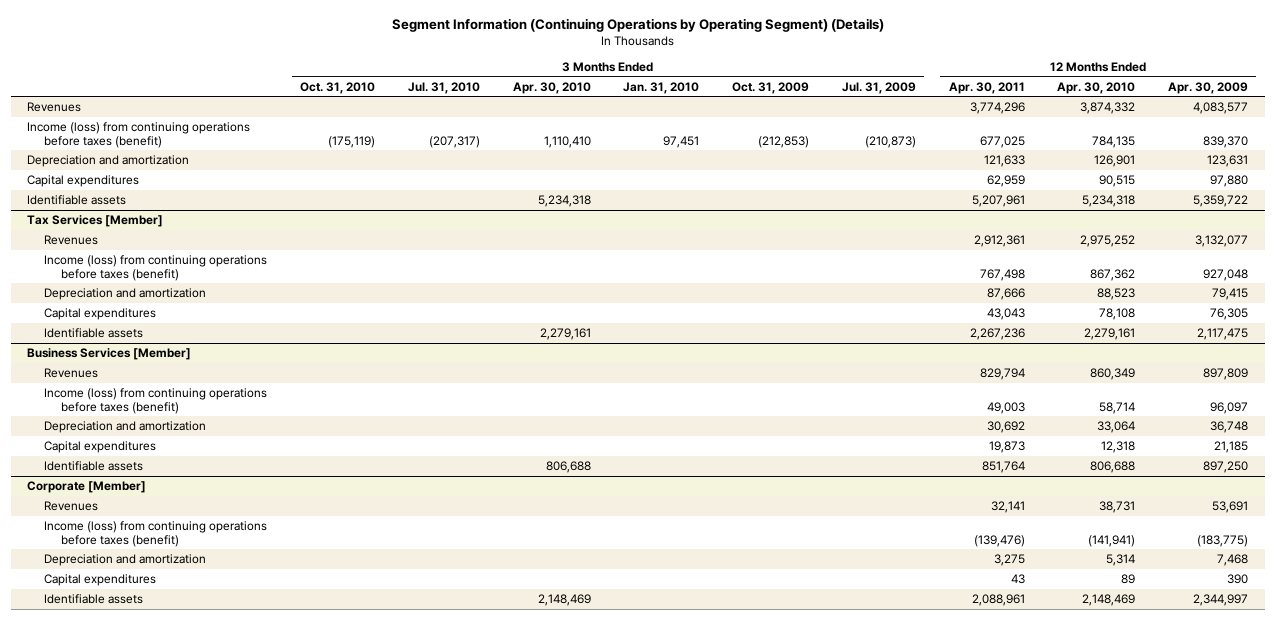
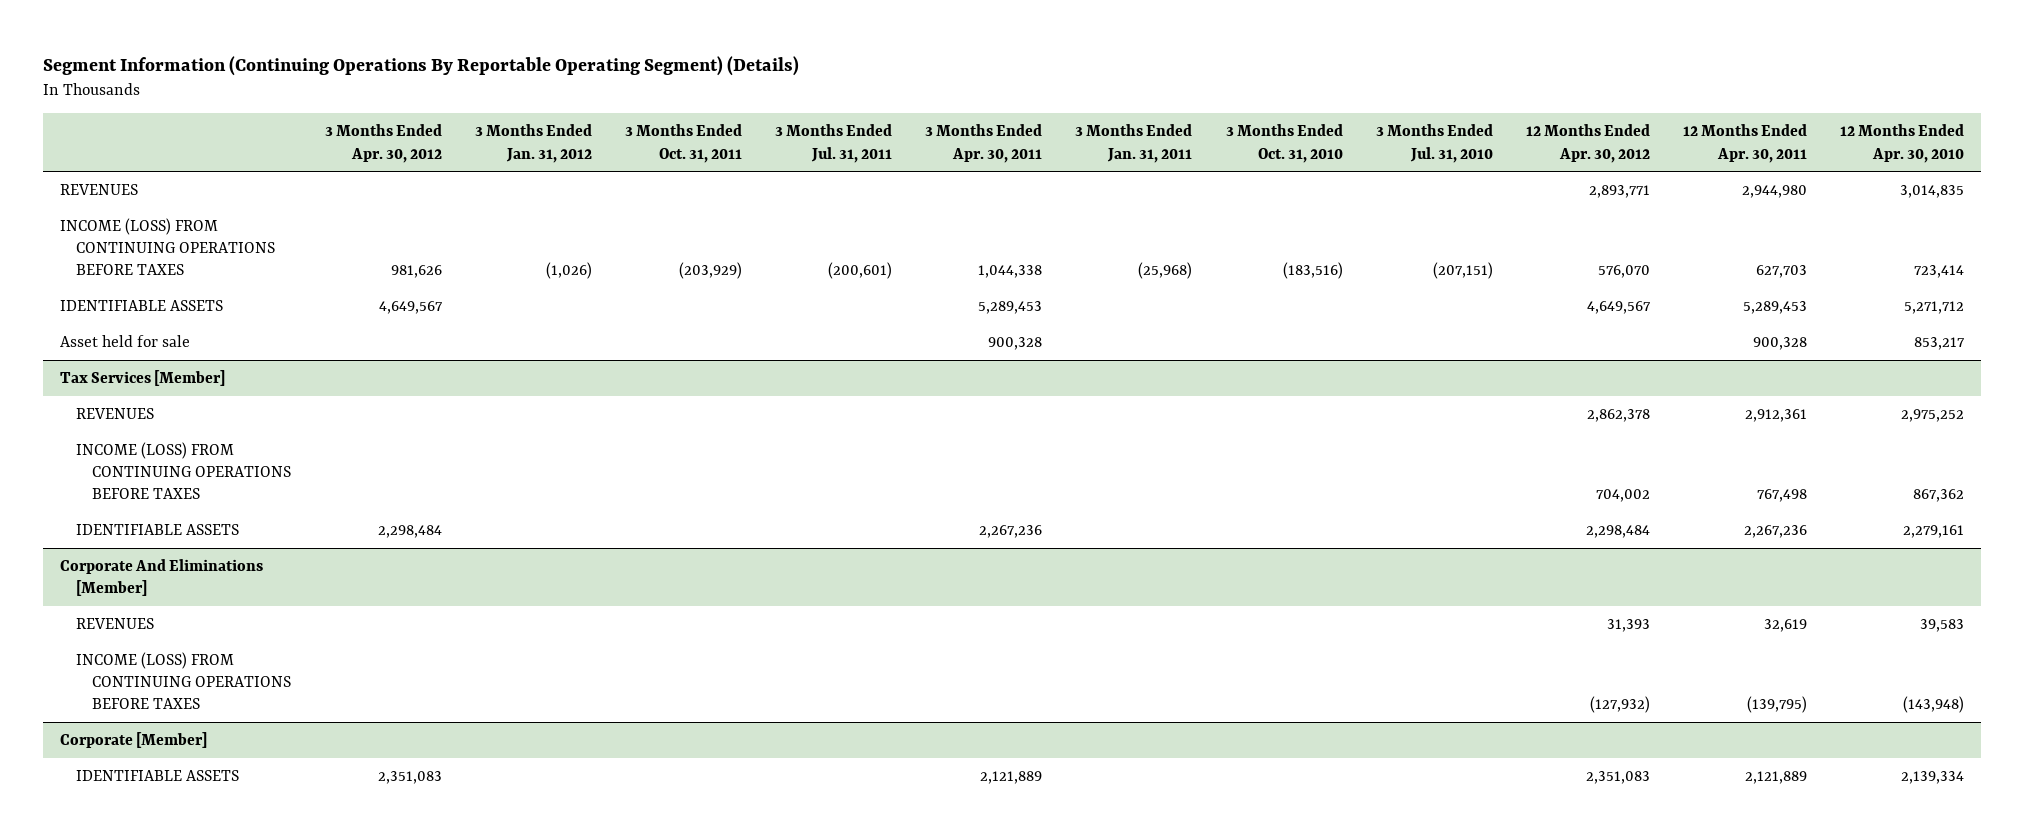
[391,18,884,33] Segment Information (Continuing Operations by Operating Segment) (Details) -> [42,55,799,76] Segment Information (Continuing Operations By Reportable Operating Segment) (Details)
[512,81,591,94] Apr. 30, 2010 -> none
[623,81,700,94] Jan. 31, 2010 -> none
[732,81,810,94] Oct. 31, 2009 -> none
[841,81,916,94] Jul. 31, 2009 -> none
[1168,81,1249,94] Apr. 30, 2009 -> none
none -> [324,124,442,163] 3 Months Ended Apr. 30, 2012
none -> [474,124,592,163] 3 Months Ended Jan. 31, 2012
none -> [624,124,742,163] 3 Months Ended Oct. 31, 2011
none -> [775,124,893,163] 3 Months Ended Jul. 31, 2011
none -> [925,124,1043,163] 3 Months Ended Apr. 30, 2011
none -> [1075,124,1193,163] 3 Months Ended Jan. 31, 2011
none -> [1525,124,1650,163] 12 Months Ended Apr. 30, 2012
[27,155,190,168] Depreciation and amortization -> none
[27,175,140,188] Capital expenditures -> none
[27,102,82,113] Revenues -> [59,183,138,195] REVENUES
[969,102,1025,115] 3,774,296 -> [1742,184,1808,198] 2,944,980
[1080,102,1136,115] 3,874,332 -> [1900,184,1965,198] 3,014,835
[27,122,251,148] Income (loss) from continuing operations before taxes (benefit) -> [59,217,275,276] INCOME (LOSS) FROM CONTINUING OPERATIONS BEFORE TAXES
[327,135,375,148] (175,119) -> [1282,262,1343,280] (183,516)
[428,135,480,148] (207,317) -> [1432,262,1493,280] (207,151)
[979,135,1025,148] 677,025 -> [1756,265,1808,279] 627,703
[1092,135,1136,148] 784,135 -> [1914,265,1965,279] 723,414
[27,195,127,206] Identifiable assets -> [59,299,223,311] IDENTIFIABLE ASSETS
[971,195,1025,208] 5,207,961 -> [1743,300,1808,314] 5,289,453
[1082,195,1136,208] 5,234,318 -> [1904,300,1965,314] 5,271,712
none -> [59,334,190,347] Asset held for sale
[44,288,207,301] Depreciation and amortization -> none
[44,308,157,321] Capital expenditures -> none
[27,348,192,361] Business Services [Member] -> none
[44,421,207,434] Depreciation and amortization -> none
[44,441,157,454] Capital expenditures -> none
[44,461,144,472] Identifiable assets -> none
[44,235,99,246] Revenues -> [75,407,154,419] REVENUES
[44,255,268,281] Income (loss) from continuing operations before taxes (benefit) -> [75,441,292,500] INCOME (LOSS) FROM CONTINUING OPERATIONS BEFORE TAXES
[44,328,144,339] Identifiable assets -> [75,523,239,535] IDENTIFIABLE ASSETS
none -> [59,558,263,597] Corporate And Eliminations [Member]
[44,368,99,379] Revenues -> [75,617,154,629] REVENUES
[979,368,1025,381] 829,794 -> [1764,618,1808,632] 32,619
[1090,368,1136,381] 860,349 -> [1920,618,1965,632] 39,583
[44,388,268,414] Income (loss) from continuing operations before taxes (benefit) -> [75,651,292,710] INCOME (LOSS) FROM CONTINUING OPERATIONS BEFORE TAXES
[986,401,1025,414] 49,003 -> [1747,696,1808,714] (139,795)
[1099,401,1136,414] 58,714 -> [1903,696,1965,714] (143,948)
[44,501,99,512] Revenues -> none
[44,521,268,547] Income (loss) from continuing operations before taxes (benefit) -> none
[44,554,207,567] Depreciation and amortization -> none
[44,574,157,587] Capital expenditures -> none
[44,594,144,605] Identifiable assets -> [75,769,239,781] IDENTIFIABLE ASSETS
[971,594,1025,607] 2,088,961 -> [1745,770,1808,784] 2,121,889
[1082,594,1136,607] 2,148,469 -> [1901,770,1965,784] 2,139,334

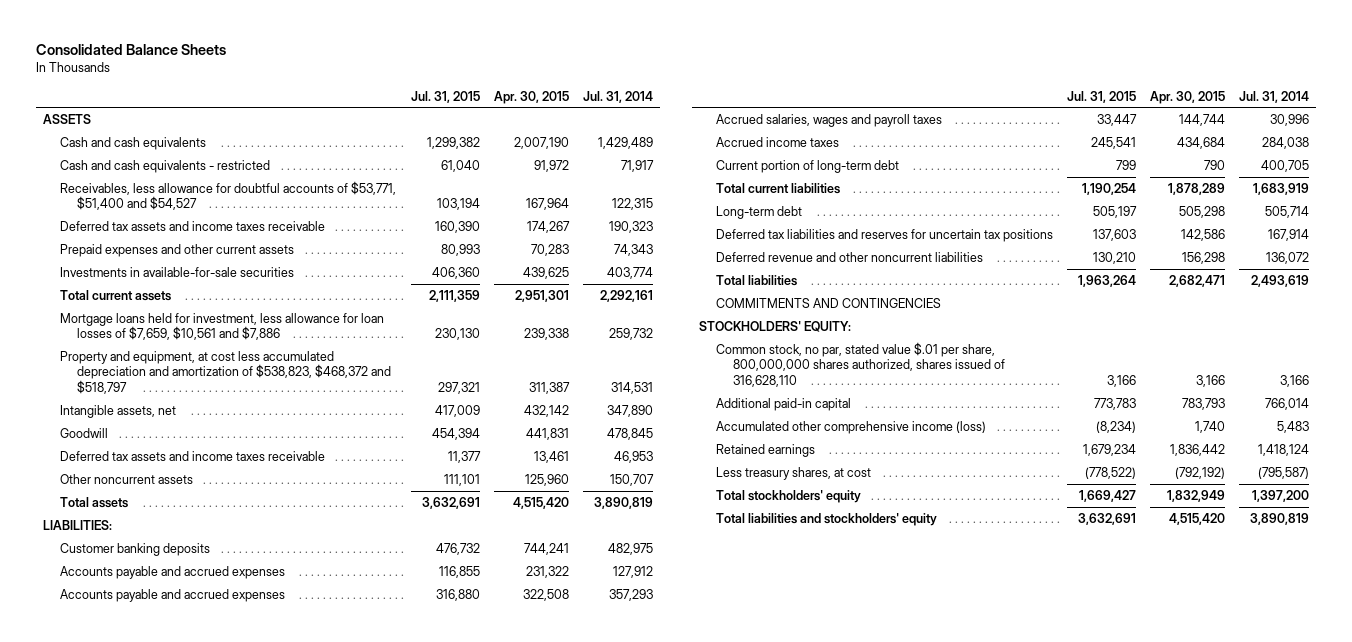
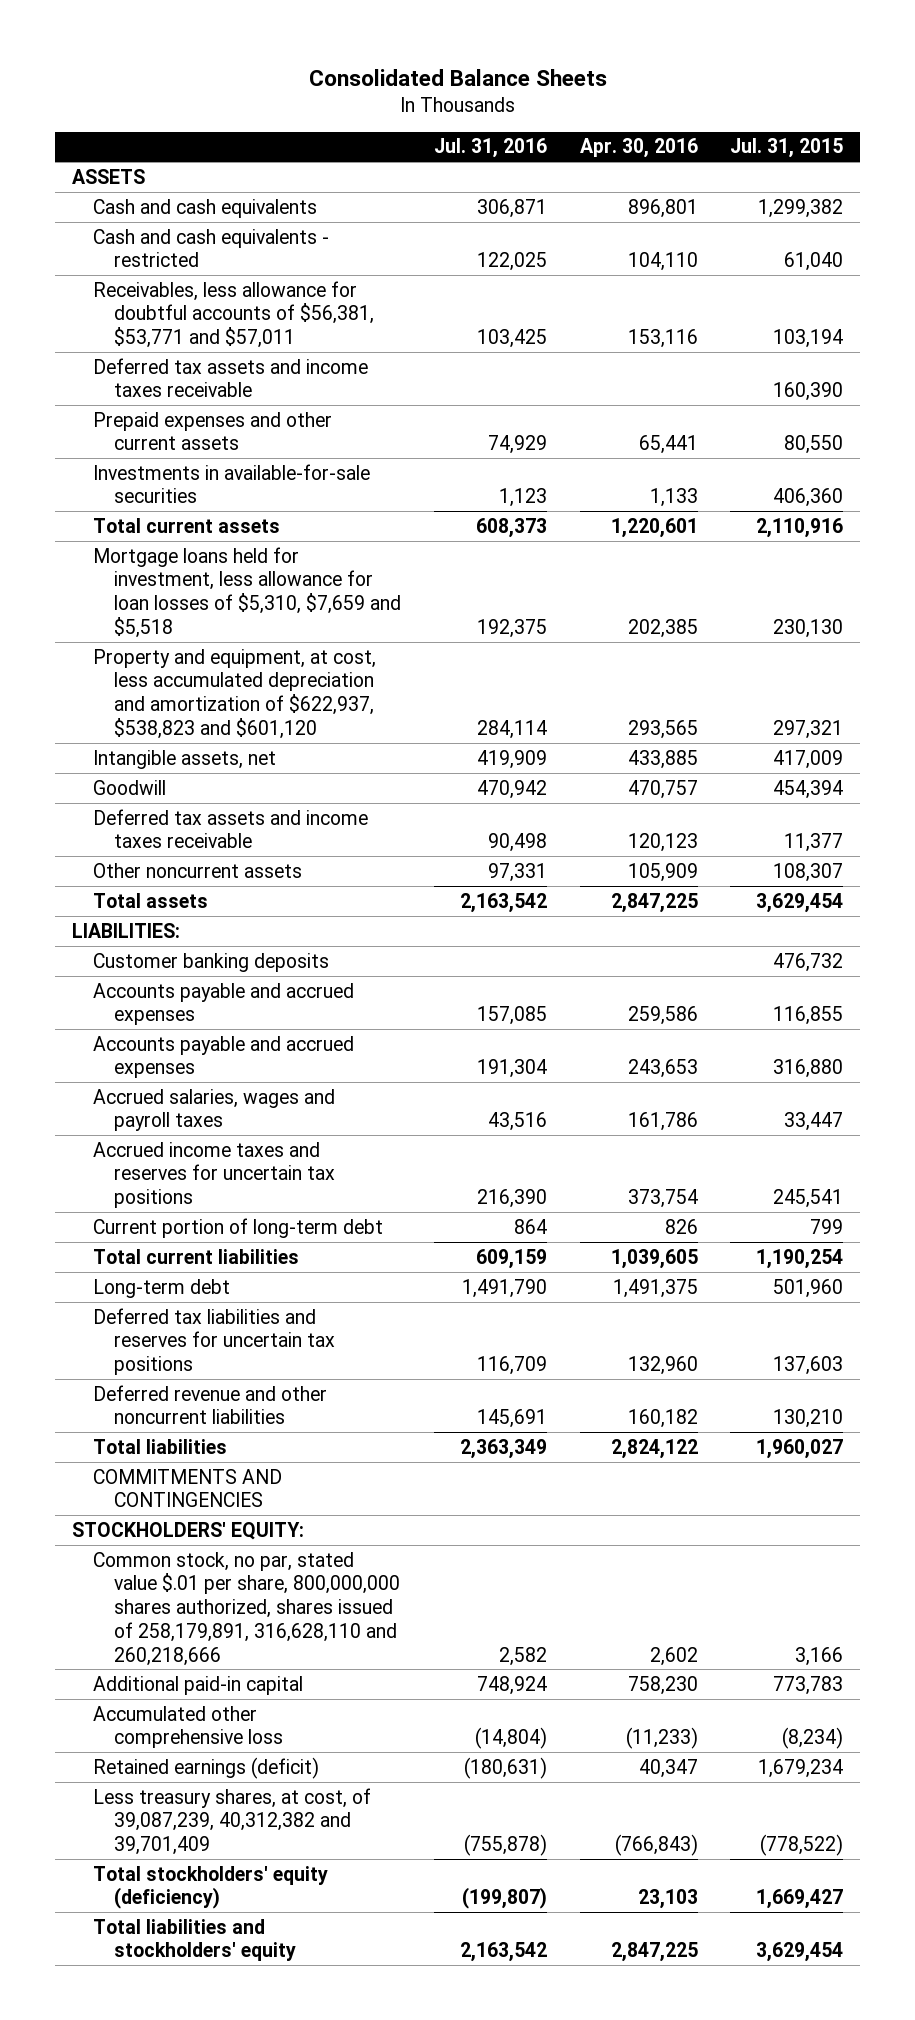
[494,90,570,104] Apr. 30, 2015 -> none
[583,90,654,103] Jul. 31, 2014 -> none
none -> [433,138,547,159] Jul. 31, 2016
none -> [579,138,698,159] Apr. 30, 2016
[60,180,397,211] Receivables, less allowance for doubtful accounts of $53,771, $51,400 and $54,527 -> [92,280,375,349] Receivables, less allowance for doubtful accounts of $56,381, $53,771 and $57,011
[441,243,481,256] 80,993 -> [784,435,844,455] 80,550
[429,289,481,302] 2,111,359 -> [756,517,844,538] 2,110,916
[60,312,385,341] Mortgage loans held for investment, less allowance for loan losses of $7,659, $10,561 and $7,886 -> [92,546,402,638] Mortgage loans held for investment, less allowance for loan losses of $5,310, $7,659 and $5,518
[60,350,392,394] Property and equipment, at cost less accumulated depreciation and amortization of $538,823, $468,372 and $518,797 -> [92,648,376,739] Property and equipment, at cost, less accumulated depreciation and amortization of $622,937, $538,823 and $601,120
[444,473,481,486] 111,101 -> [773,862,844,882] 108,307
[422,496,481,509] 3,632,691 -> [756,892,844,913] 3,629,454
[715,136,839,147] Accrued income taxes -> [92,1141,336,1209] Accrued income taxes and reserves for uncertain tax positions
[1092,205,1137,218] 505,197 -> [773,1278,844,1298] 501,960
[1077,274,1136,287] 1,963,264 -> [756,1438,844,1459] 1,960,027
[715,341,1006,387] Common stock, no par, stated value $.01 per share, 800,000,000 shares authorized, shares issued of 316,628,110 -> [92,1551,401,1666] Common stock, no par, stated value $.01 per share, 800,000,000 shares authorized, shares issued of 258,179,891, 316,628,110 and 260,218,666
[715,420,986,434] Accumulated other comprehensive income (loss) -> [92,1705,284,1749] Accumulated other comprehensive loss
[715,443,815,457] Retained earnings -> [92,1756,319,1779] Retained earnings (deficit)
[715,466,871,480] Less treasury shares, at cost -> [92,1787,371,1856] Less treasury shares, at cost, of 39,087,239, 40,312,382 and 39,701,409
[715,489,861,503] Total stockholders' equity -> [92,1865,328,1910] Total stockholders' equity (deficiency)
[1077,512,1136,525] 3,632,691 -> [756,1942,844,1963] 3,629,454

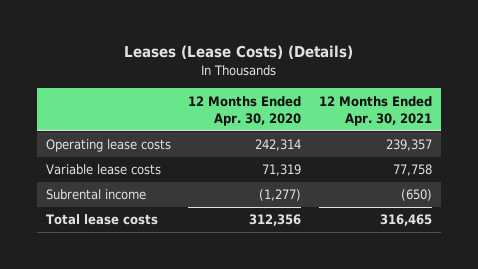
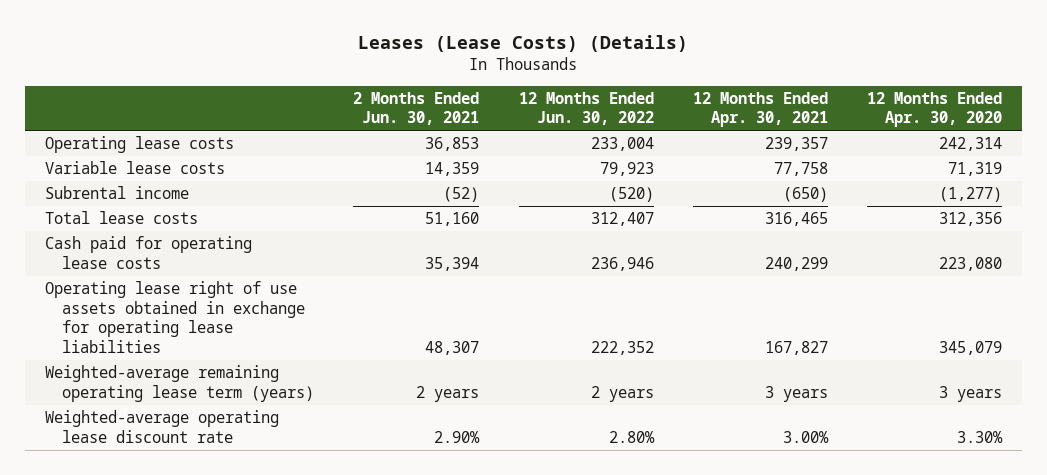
none -> [353,91,480,126] 2 Months Ended Jun. 30, 2021
none -> [518,91,654,126] 12 Months Ended Jun. 30, 2022
none -> [44,236,252,269] Cash paid for operating lease costs
none -> [44,281,306,353] Operating lease right of use assets obtained in exchange for operating lease liabilities
none -> [44,365,315,402] Weighted-average remaining operating lease term (years)
none -> [44,410,279,443] Weighted-average operating lease discount rate

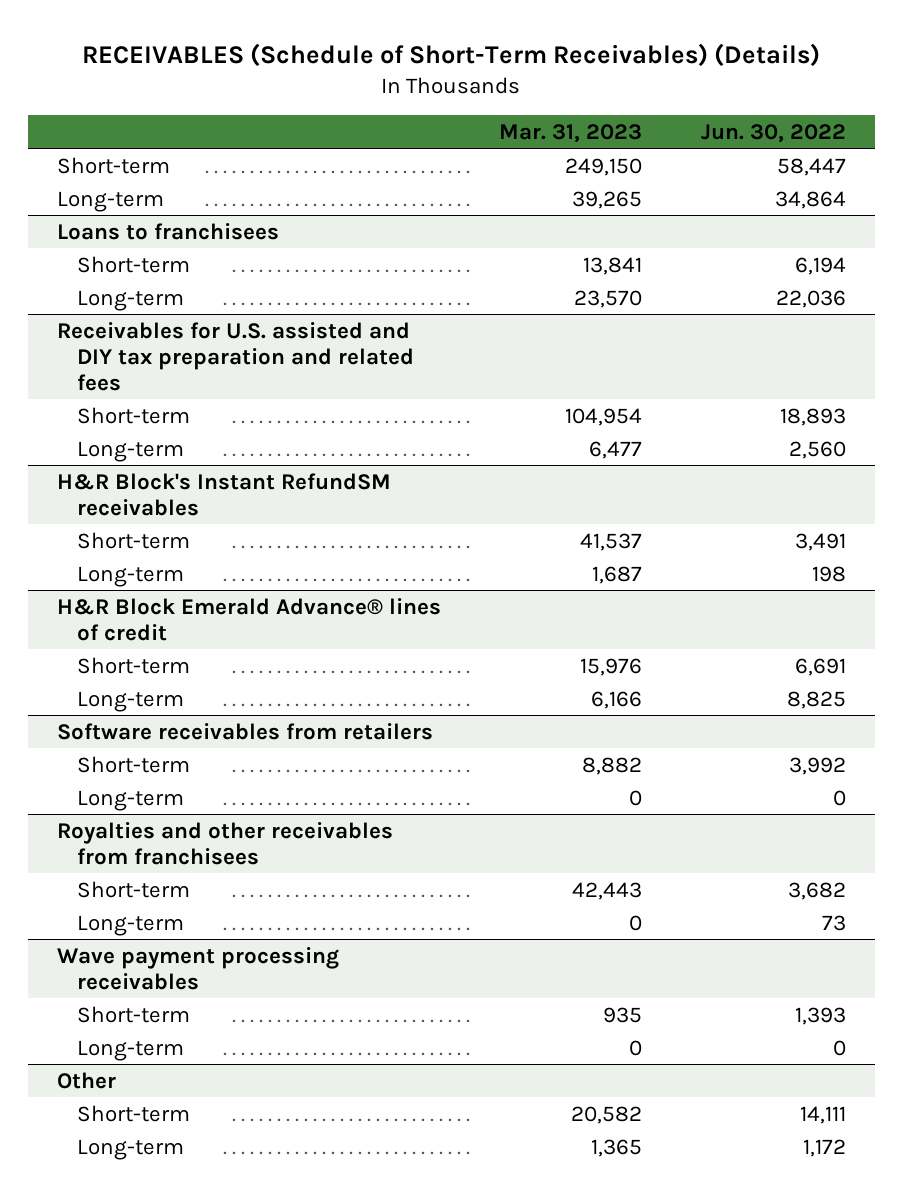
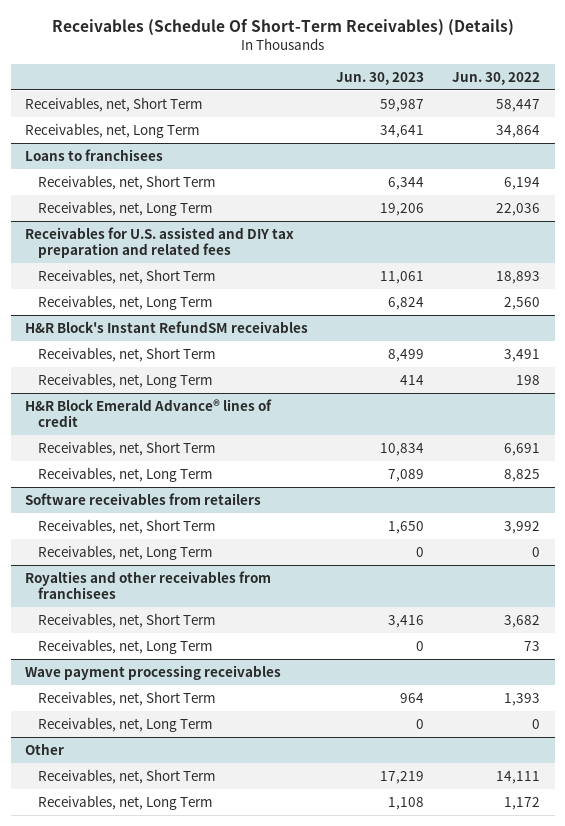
[82,42,821,67] RECEIVABLES (Schedule of Short-Term Receivables) (Details) -> [51,18,514,36] Receivables (Schedule Of Short-Term Receivables) (Details)
[499,123,643,143] Mar. 31, 2023 -> none
none -> [336,71,425,85] Jun. 30, 2023
[57,156,171,174] Short-term -> [25,96,204,112] Receivables, net, Short Term
[57,190,165,212] Long-term -> [25,122,201,138] Receivables, net, Long Term
[77,255,191,273] Short-term -> [37,174,216,190] Receivables, net, Short Term
[77,289,185,311] Long-term -> [37,200,213,216] Receivables, net, Long Term
[77,406,191,424] Short-term -> [37,268,216,284] Receivables, net, Short Term
[77,440,185,462] Long-term -> [37,294,213,310] Receivables, net, Long Term
[77,531,191,549] Short-term -> [37,346,216,362] Receivables, net, Short Term
[77,565,185,587] Long-term -> [37,372,213,388] Receivables, net, Long Term
[77,656,191,674] Short-term -> [37,440,216,456] Receivables, net, Short Term
[77,690,185,712] Long-term -> [37,466,213,482] Receivables, net, Long Term
[77,755,191,773] Short-term -> [37,518,216,534] Receivables, net, Short Term
[77,789,185,811] Long-term -> [37,544,213,560] Receivables, net, Long Term
[77,880,191,898] Short-term -> [37,612,216,628] Receivables, net, Short Term
[77,914,185,936] Long-term -> [37,638,213,654] Receivables, net, Long Term
[77,1005,191,1023] Short-term -> [37,690,216,706] Receivables, net, Short Term
[77,1039,185,1061] Long-term -> [37,716,213,732] Receivables, net, Long Term
[77,1104,191,1122] Short-term -> [37,768,216,784] Receivables, net, Short Term
[77,1138,185,1160] Long-term -> [37,794,213,810] Receivables, net, Long Term

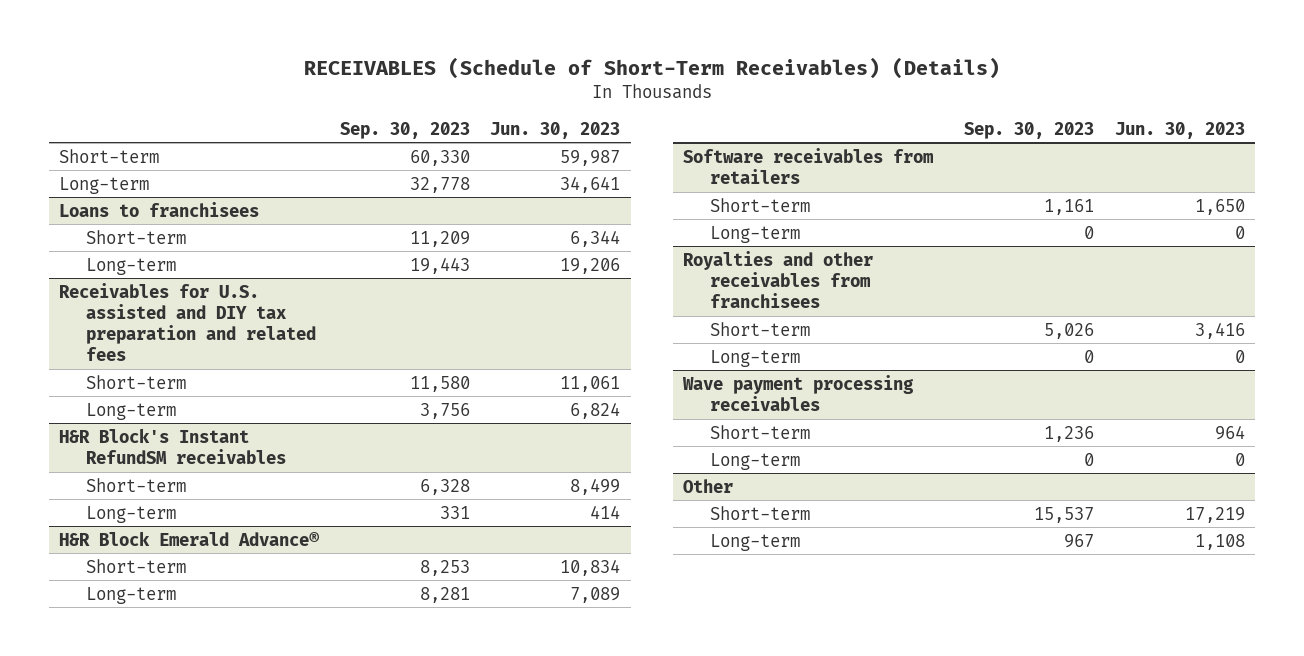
[51,18,514,36] Receivables (Schedule Of Short-Term Receivables) (Details) -> [303,57,1000,80] RECEIVABLES (Schedule of Short-Term Receivables) (Details)
[452,71,541,85] Jun. 30, 2022 -> none
none -> [339,121,470,139] Sep. 30, 2023
[25,96,204,112] Receivables, net, Short Term -> [59,148,160,163] Short-term
[25,122,201,138] Receivables, net, Long Term -> [59,176,150,194] Long-term
[37,174,216,190] Receivables, net, Short Term -> [85,229,186,244] Short-term
[37,200,213,216] Receivables, net, Long Term -> [85,257,176,275] Long-term
[37,268,216,284] Receivables, net, Short Term -> [85,374,186,389] Short-term
[37,294,213,310] Receivables, net, Long Term -> [85,402,176,420] Long-term
[37,346,216,362] Receivables, net, Short Term -> [85,477,186,492] Short-term
[37,372,213,388] Receivables, net, Long Term -> [85,505,176,523] Long-term
[25,398,273,428] H&R Block Emerald Advance® lines of credit -> [59,530,321,546] H&R Block Emerald Advance®
[37,440,216,456] Receivables, net, Short Term -> [85,558,186,573] Short-term
[37,466,213,482] Receivables, net, Long Term -> [85,586,176,604] Long-term
[37,518,216,534] Receivables, net, Short Term -> [710,197,811,212] Short-term
[37,544,213,560] Receivables, net, Long Term -> [710,225,801,243] Long-term
[37,612,216,628] Receivables, net, Short Term -> [710,321,811,336] Short-term
[37,638,213,654] Receivables, net, Long Term -> [710,349,801,367] Long-term
[37,690,216,706] Receivables, net, Short Term -> [710,424,811,439] Short-term
[37,716,213,732] Receivables, net, Long Term -> [710,452,801,470] Long-term
[37,768,216,784] Receivables, net, Short Term -> [710,505,811,520] Short-term
[37,794,213,810] Receivables, net, Long Term -> [710,533,801,551] Long-term

